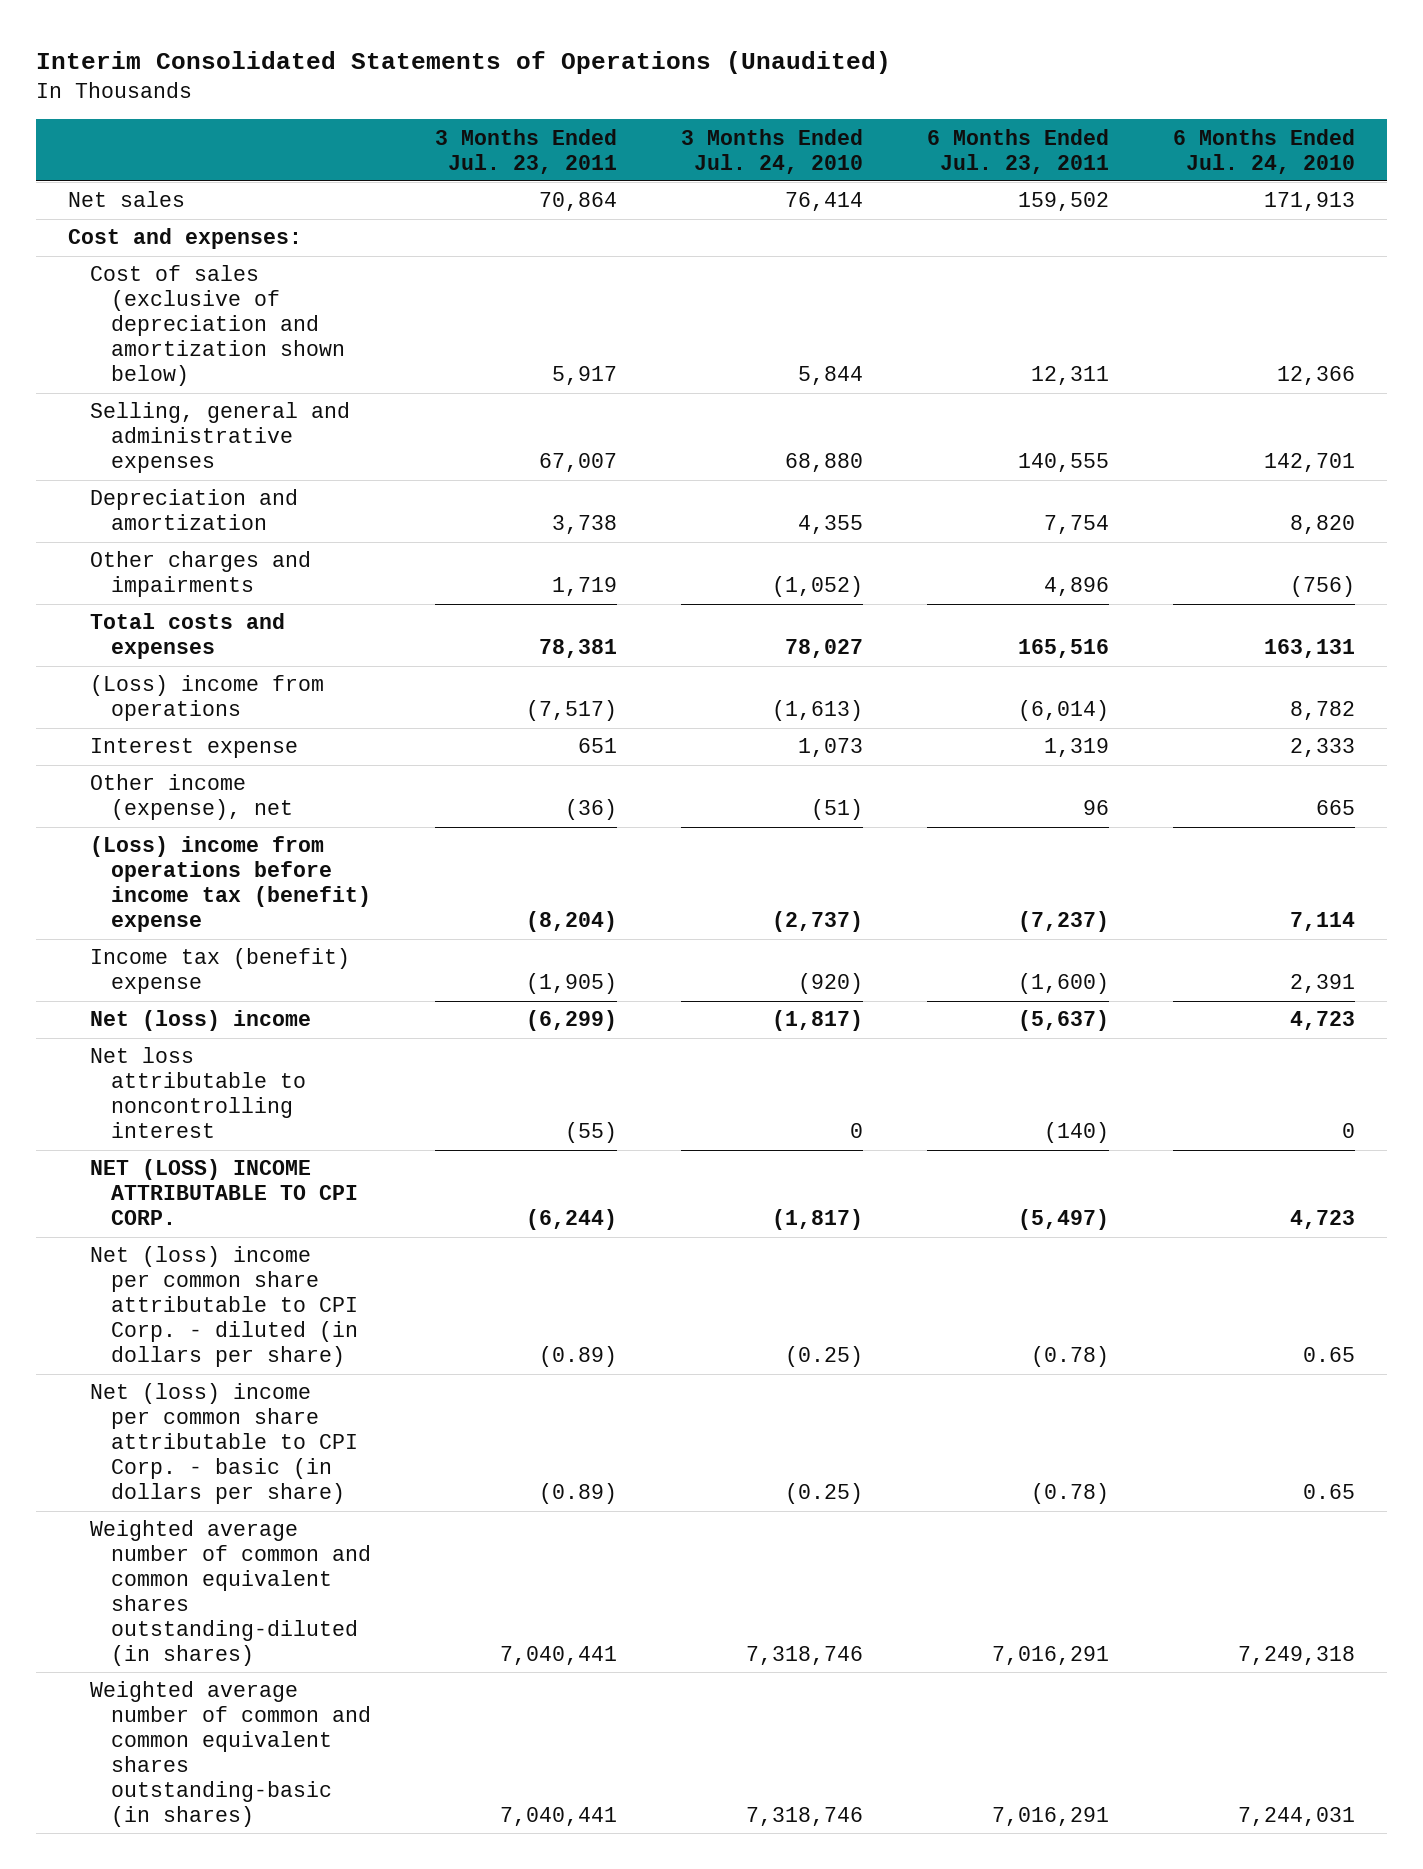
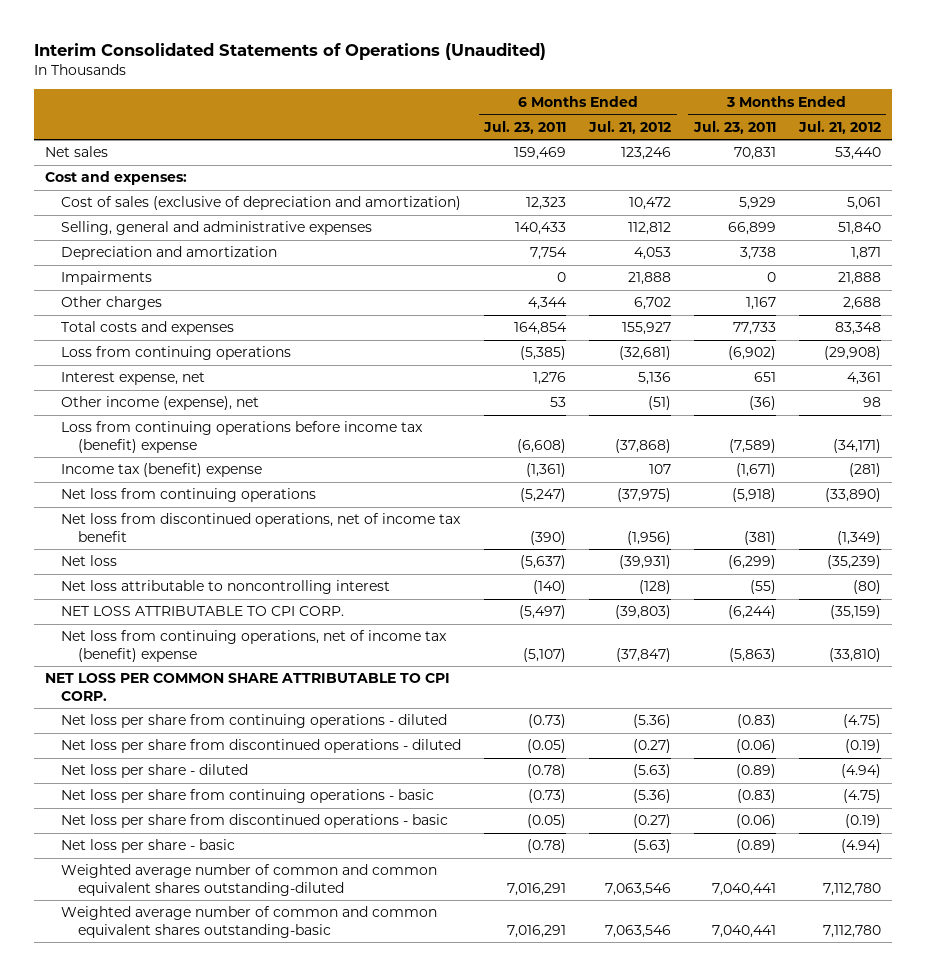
[681,128,864,174] 3 Months Ended Jul. 24, 2010 -> none
[1172,128,1355,174] 6 Months Ended Jul. 24, 2010 -> none
none -> [588,120,672,134] Jul. 21, 2012
none -> [797,120,881,134] Jul. 21, 2012
[539,192,618,212] 70,864 -> [733,147,776,161] 70,831
[1017,192,1109,212] 159,502 -> [514,147,567,161] 159,469
[89,265,346,387] Cost of sales (exclusive of depreciation and amortization shown below) -> [61,196,462,211] Cost of sales (exclusive of depreciation and amortization)
[552,366,618,386] 5,917 -> [738,197,776,211] 5,929
[1030,366,1109,386] 12,311 -> [526,197,567,211] 12,323
[539,453,618,473] 67,007 -> [727,222,776,236] 66,899
[1017,453,1109,473] 140,555 -> [515,222,567,236] 140,433
none -> [61,271,153,286] Impairments
[89,551,311,598] Other charges and impairments -> [61,296,163,311] Other charges
[552,577,618,597] 1,719 -> [745,297,776,311] 1,167
[1043,577,1109,597] 4,896 -> [528,297,568,311] 4,344
[539,639,618,659] 78,381 -> [732,322,776,336] 77,733
[1017,639,1109,659] 165,516 -> [514,322,568,336] 164,854
[89,675,324,722] (Loss) income from operations -> [61,346,292,361] Loss from continuing operations
[526,700,618,722] (7,517) -> [727,346,776,361] (6,902)
[1017,700,1109,722] (6,014) -> [520,346,567,361] (5,385)
[89,738,298,759] Interest expense -> [61,372,206,386] Interest expense, net
[1043,738,1109,758] 1,319 -> [533,372,567,386] 1,276
[1082,800,1109,816] 96 -> [550,397,567,408] 53
[89,836,372,933] (Loss) income from operations before income tax (benefit) expense -> [61,421,424,453] Loss from continuing operations before income tax (benefit) expense
[526,911,618,933] (8,204) -> [728,438,776,453] (7,589)
[1017,911,1109,933] (7,237) -> [517,438,567,453] (6,608)
[526,973,618,995] (1,905) -> [735,463,776,478] (1,671)
[1017,973,1109,995] (1,600) -> [526,463,567,478] (1,361)
none -> [61,488,317,503] Net loss from continuing operations
none -> [61,513,462,542] Net loss from discontinued operations, net of income tax benefit
[89,1010,311,1032] Net (loss) income -> [61,555,118,567] Net loss
[89,1159,359,1226] NET (LOSS) INCOME ATTRIBUTABLE TO CPI CORP. -> [61,606,345,617] NET LOSS ATTRIBUTABLE TO CPI CORP.
none -> [61,630,448,662] Net loss from continuing operations, net of income tax (benefit) expense
none -> [45,673,451,701] NET LOSS PER COMMON SHARE ATTRIBUTABLE TO CPI CORP.
none -> [61,714,448,729] Net loss per share from continuing operations - diluted
none -> [61,739,462,754] Net loss per share from discontinued operations - diluted
[89,1246,359,1368] Net (loss) income per common share attributable to CPI Corp. - diluted (in dollars per share) -> [61,764,249,779] Net loss per share - diluted
none -> [61,789,435,804] Net loss per share from continuing operations - basic
none -> [61,814,449,829] Net loss per share from discontinued operations - basic
[89,1383,359,1505] Net (loss) income per common share attributable to CPI Corp. - basic (in dollars per share) -> [61,839,236,854] Net loss per share - basic
[89,1520,372,1667] Weighted average number of common and common equivalent shares outstanding-diluted (in shares) -> [61,864,438,896] Weighted average number of common and common equivalent shares outstanding-diluted
[89,1681,372,1828] Weighted average number of common and common equivalent shares outstanding-basic (in shares) -> [61,906,438,938] Weighted average number of common and common equivalent shares outstanding-basic

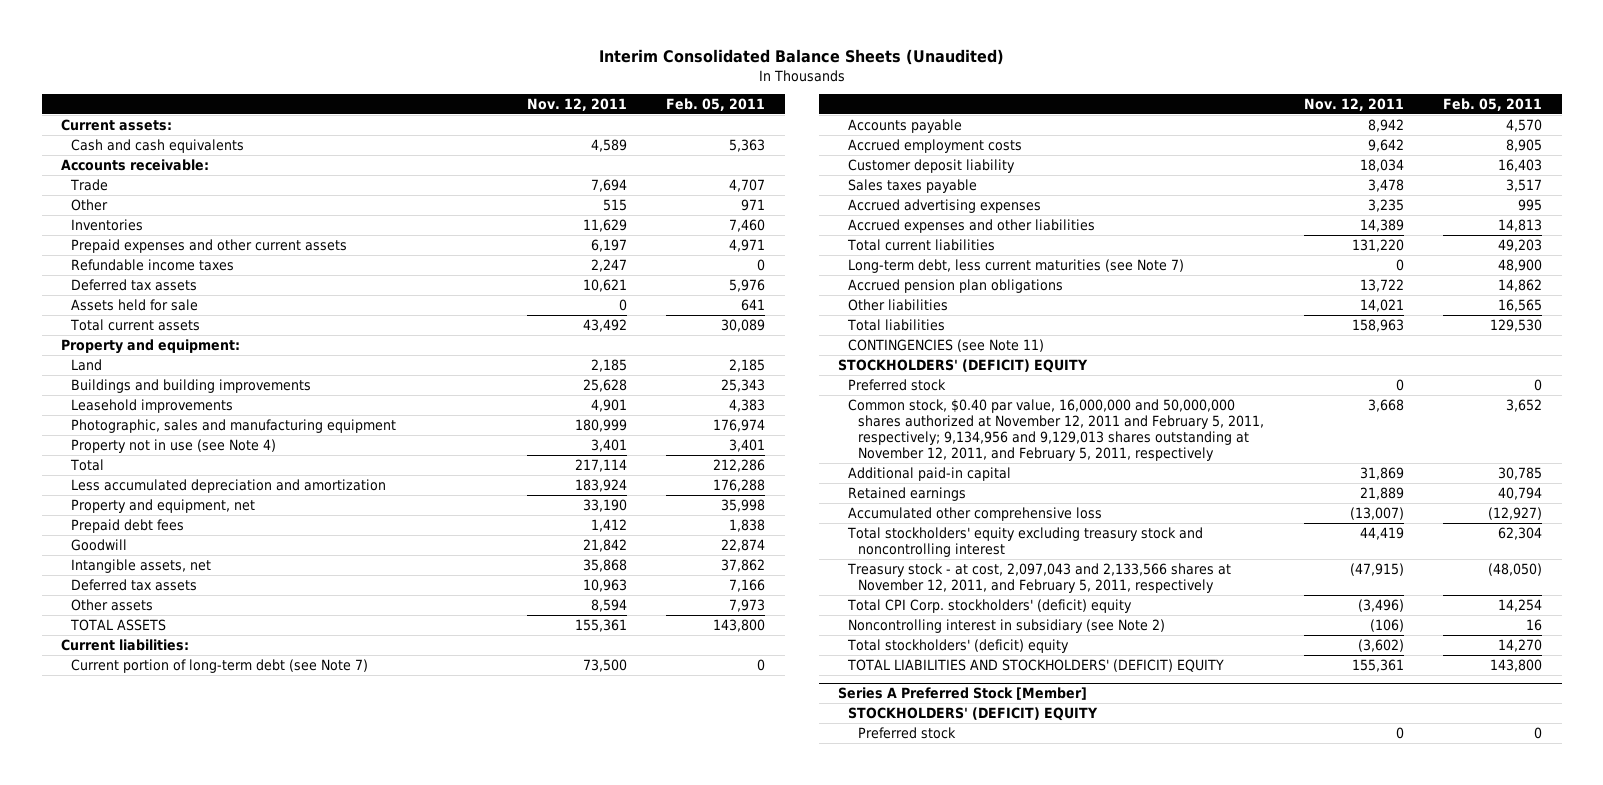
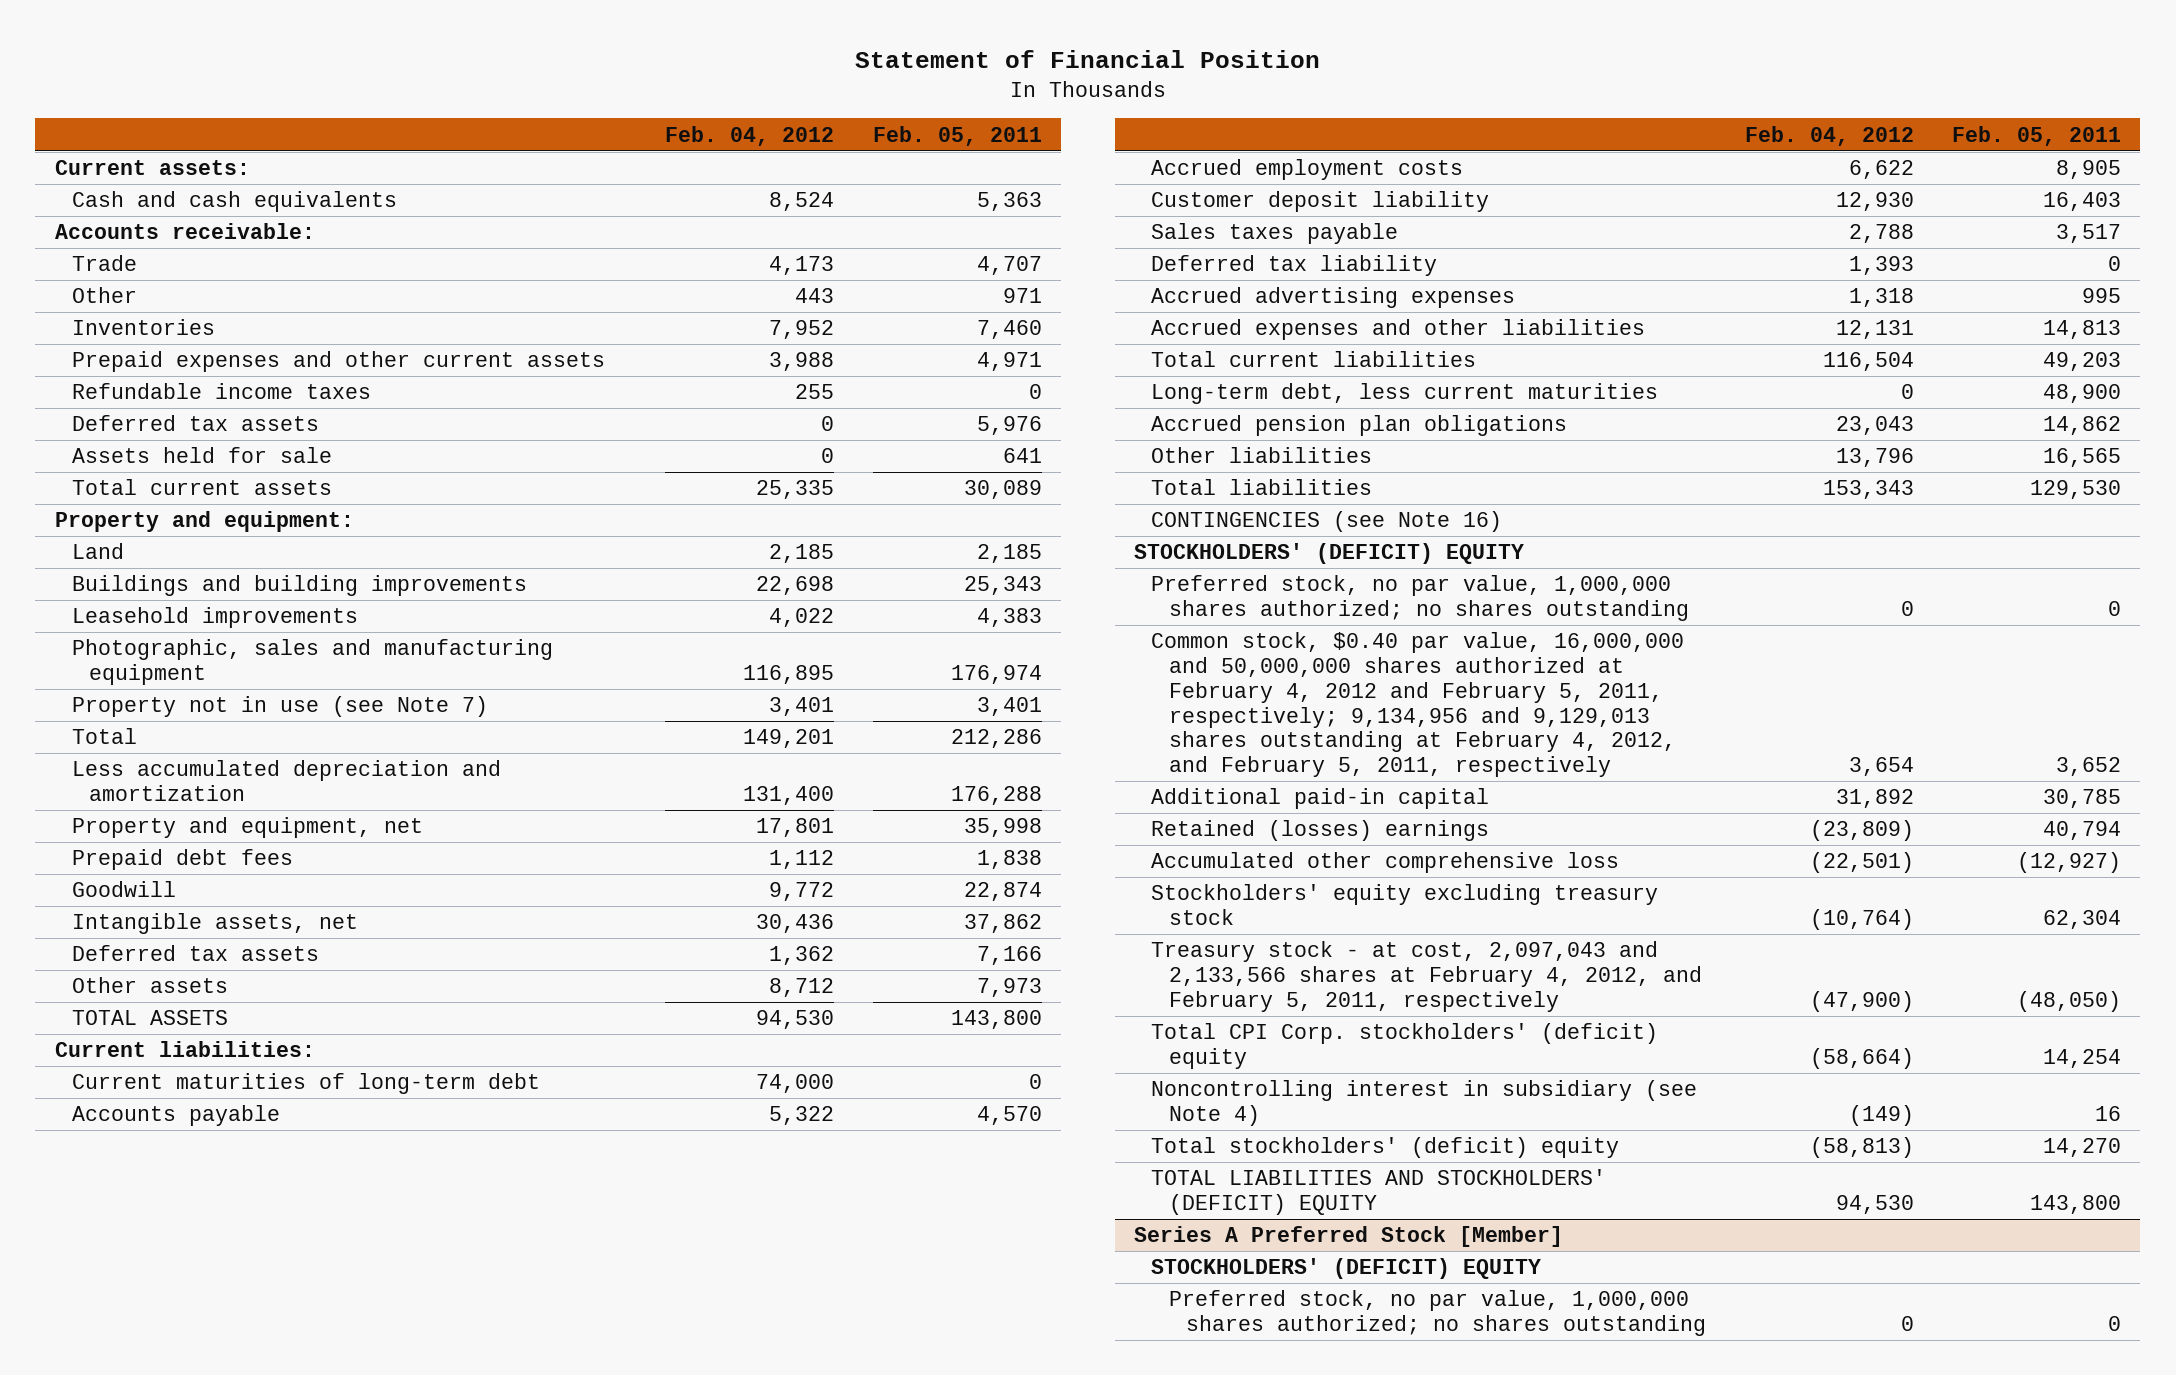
[598,49,1004,66] Interim Consolidated Balance Sheets (Unaudited) -> [854,50,1320,69] Statement of Financial Position
[526,97,627,111] Nov. 12, 2011 -> none
none -> [665,125,835,146] Feb. 04, 2012
[71,438,277,453] Property not in use (see Note 4) -> [72,696,489,718] Property not in use (see Note 7)
[71,658,369,673] Current portion of long-term debt (see Note 7) -> [72,1073,541,1095] Current maturities of long-term debt
none -> [1151,255,1438,277] Deferred tax liability
[848,258,1185,273] Long-term debt, less current maturities (see Note 7) -> [1151,383,1659,405] Long-term debt, less current maturities
[848,338,1045,352] CONTINGENCIES (see Note 11) -> [1151,511,1503,533] CONTINGENCIES (see Note 16)
[848,378,947,391] Preferred stock -> [1151,575,1689,621] Preferred stock, no par value, 1,000,000 shares authorized; no shares outstanding
[848,398,1265,462] Common stock, $0.40 par value, 16,000,000 and 50,000,000 shares authorized at November 12, 2011 and February 5, 2011, respectively; 9,134,956 and 9,129,013 shares outstanding at November 12, 2011, and February 5, 2011, respectively -> [1151,632,1685,778] Common stock, $0.40 par value, 16,000,000 and 50,000,000 shares authorized at February 4, 2012 and February 5, 2011, respectively; 9,134,956 and 9,129,013 shares outstanding at February 4, 2012, and February 5, 2011, respectively
[848,486,967,501] Retained earnings -> [1151,820,1490,842] Retained (losses) earnings
[847,526,1204,557] Total stockholders' equity excluding treasury stock and noncontrolling interest -> [1151,884,1659,925] Stockholders' equity excluding treasury stock
[847,562,1232,593] Treasury stock - at cost, 2,097,043 and 2,133,566 shares at November 12, 2011, and February 5, 2011, respectively -> [1151,941,1702,1012] Treasury stock - at cost, 2,097,043 and 2,133,566 shares at February 4, 2012, and February 5, 2011, respectively
[848,618,1166,633] Noncontrolling interest in subsidiary (see Note 2) -> [1151,1080,1698,1126] Noncontrolling interest in subsidiary (see Note 4)
[858,726,957,739] Preferred stock -> [1168,1290,1707,1336] Preferred stock, no par value, 1,000,000 shares authorized; no shares outstanding

